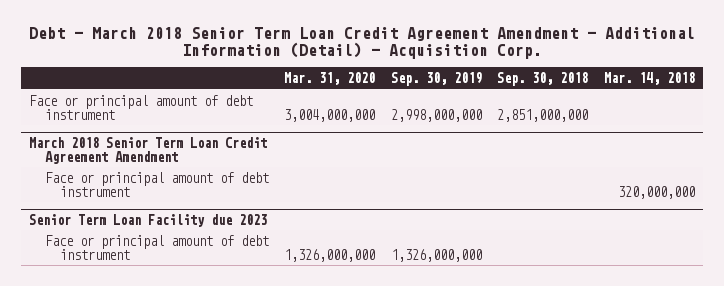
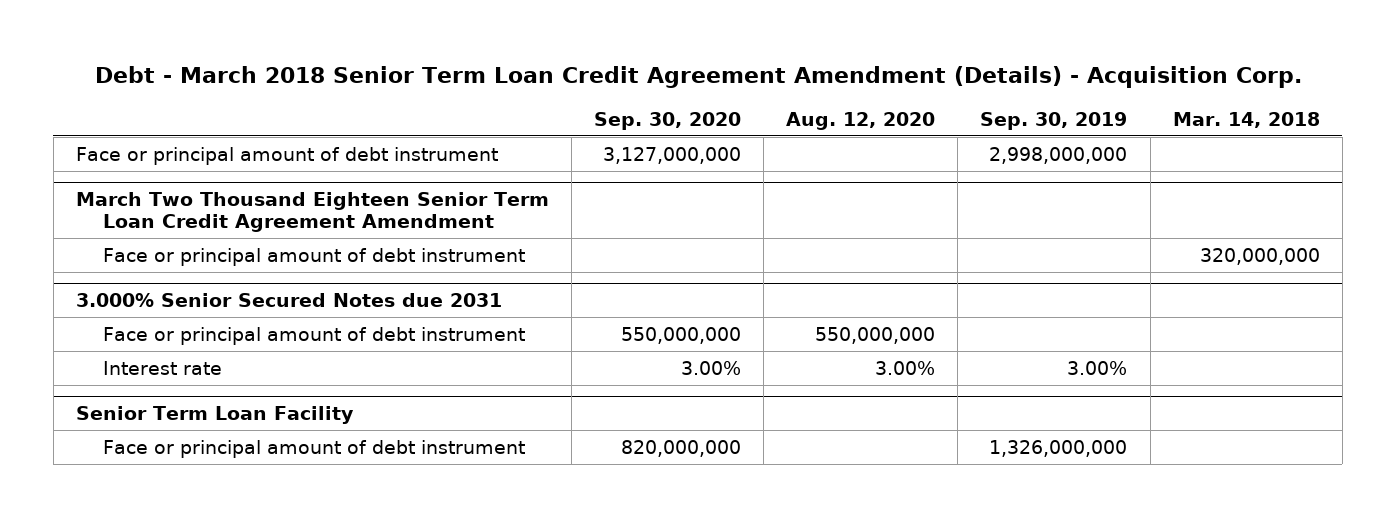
[29,26,696,60] Debt - March 2018 Senior Term Loan Credit Agreement Amendment - Additional Information (Detail) - Acquisition Corp. -> [94,65,1302,88] Debt - March 2018 Senior Term Loan Credit Agreement Amendment (Details) - Acquisition Corp.
[284,72,376,86] Mar. 31, 2020 -> none
[497,72,589,87] Sep. 30, 2018 -> none
none -> [593,111,741,130] Sep. 30, 2020
none -> [786,111,936,130] Aug. 12, 2020
[29,136,268,165] March 2018 Senior Term Loan Credit Agreement Amendment -> [75,191,549,233] March Two Thousand Eighteen Senior Term Loan Credit Agreement Amendment
none -> [75,292,502,307] 3.000% Senior Secured Notes due 2031
none -> [102,326,525,345] Face or principal amount of debt instrument
none -> [102,360,222,375] Interest rate
[29,213,268,227] Senior Term Loan Facility due 2023 -> [75,405,354,424] Senior Term Loan Facility

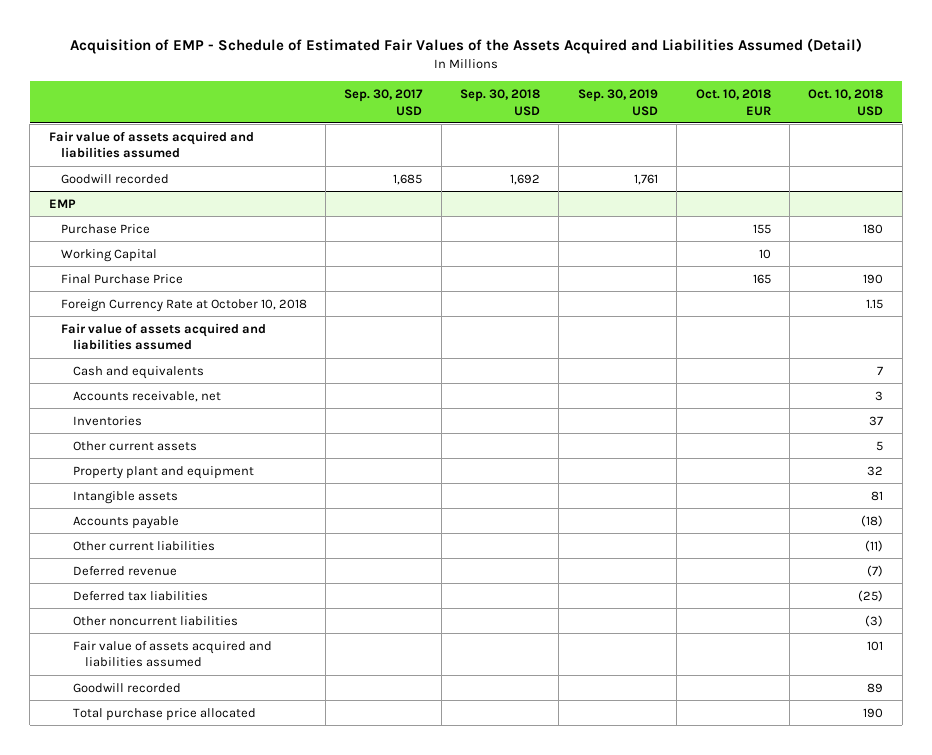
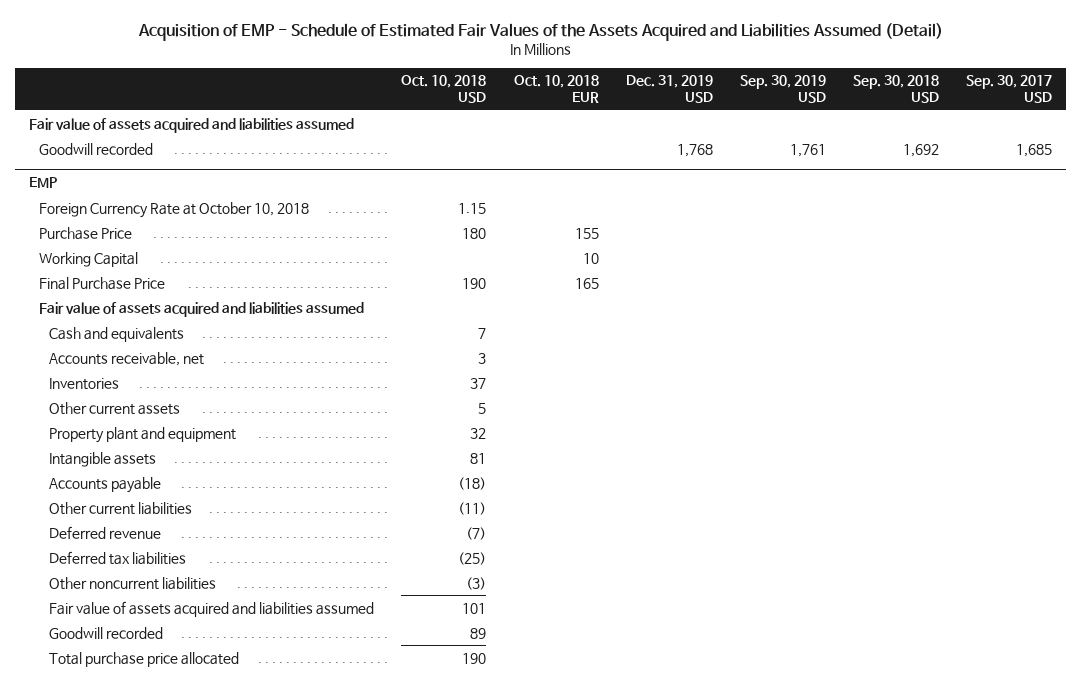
none -> [625,75,713,103] Dec. 31, 2019 USD
[60,298,307,312] Foreign Currency Rate at October 10, 2018 -> [38,201,309,218] Foreign Currency Rate at October 10, 2018

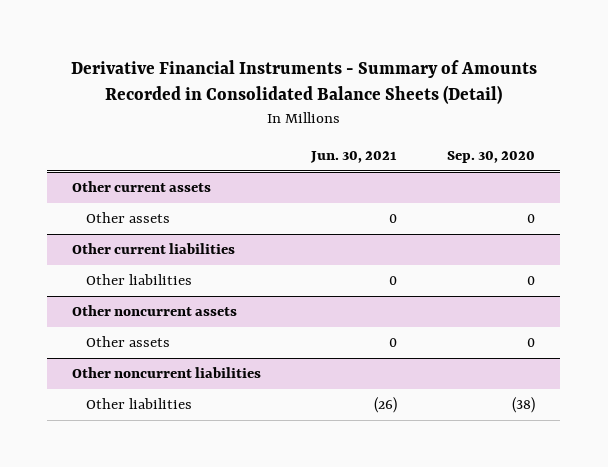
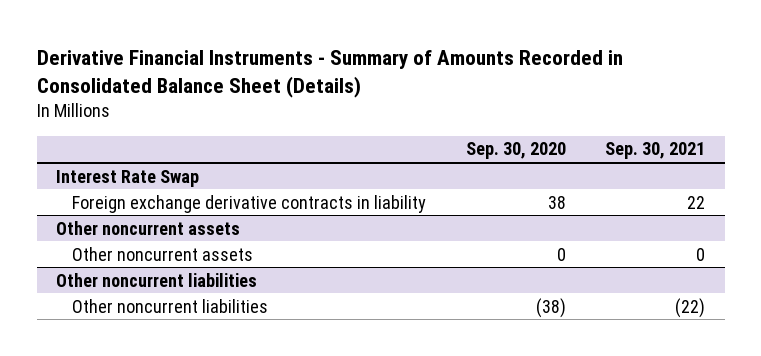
[70,59,537,105] Derivative Financial Instruments - Summary of Amounts Recorded in Consolidated Balance Sheets (Detail) -> [36,49,623,99] Derivative Financial Instruments - Summary of Amounts Recorded in Consolidated Balance Sheet (Details)
[310,151,398,164] Jun. 30, 2021 -> none
none -> [604,142,705,160] Sep. 30, 2021
[72,181,212,193] Other current assets -> none
[86,212,171,224] Other assets -> none
[72,243,236,255] Other current liabilities -> none
[86,274,193,286] Other liabilities -> none
none -> [56,169,200,187] Interest Rate Swap
none -> [72,194,427,213] Foreign exchange derivative contracts in liability
[86,336,171,348] Other assets -> [72,246,254,261] Other noncurrent assets
[86,398,193,410] Other liabilities -> [72,298,269,313] Other noncurrent liabilities

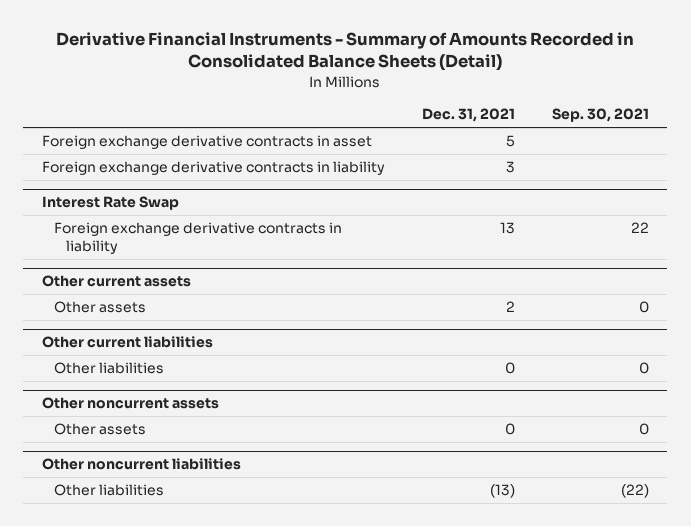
[36,49,623,99] Derivative Financial Instruments - Summary of Amounts Recorded in Consolidated Balance Sheet (Details) -> [56,32,635,72] Derivative Financial Instruments - Summary of Amounts Recorded in Consolidated Balance Sheets (Detail)
[465,142,566,160] Sep. 30, 2020 -> none
none -> [421,108,515,123] Dec. 31, 2021
none -> [41,135,372,150] Foreign exchange derivative contracts in asset
none -> [41,161,385,176] Foreign exchange derivative contracts in liability
none -> [41,275,191,288] Other current assets
none -> [53,301,146,314] Other assets
none -> [41,336,213,349] Other current liabilities
none -> [53,362,164,375] Other liabilities
[72,246,254,261] Other noncurrent assets -> [53,423,146,436] Other assets
[72,298,269,313] Other noncurrent liabilities -> [53,484,164,497] Other liabilities

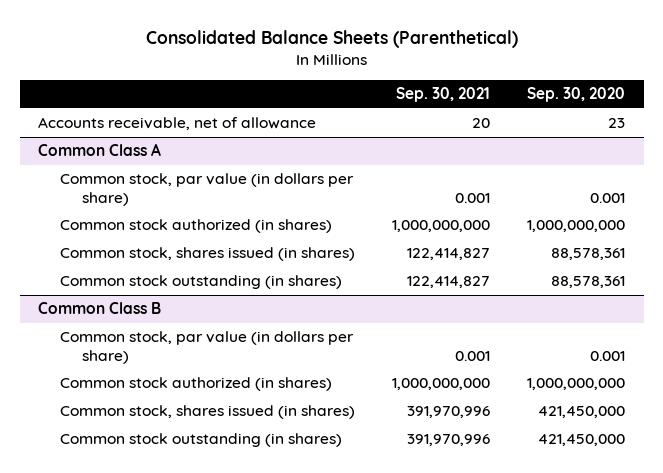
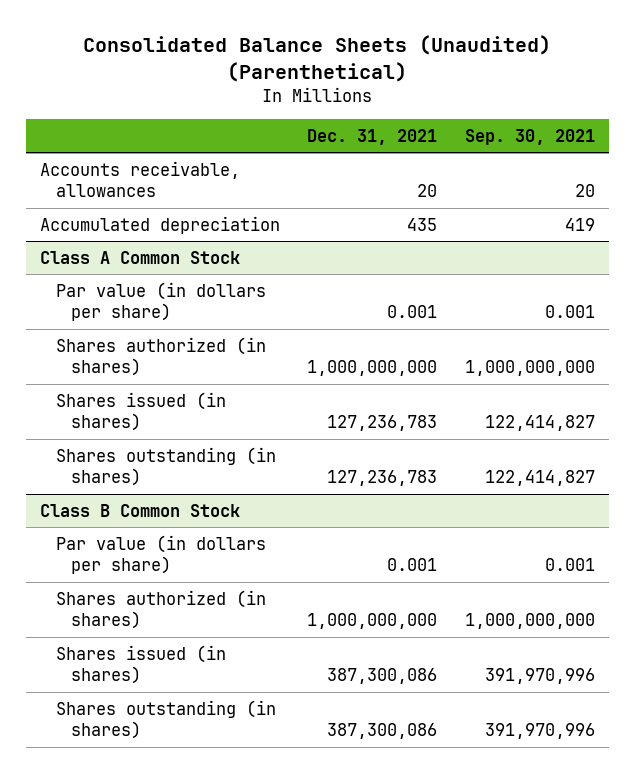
[145,29,518,48] Consolidated Balance Sheets (Parenthetical) -> [83,35,552,82] Consolidated Balance Sheets (Unaudited) (Parenthetical)
[527,87,626,103] Sep. 30, 2020 -> none
none -> [307,128,438,145] Dec. 31, 2021
[38,117,317,131] Accounts receivable, net of allowance -> [39,160,240,198] Accounts receivable, allowances
none -> [39,215,280,234] Accumulated depreciation
[38,143,162,157] Common Class A -> [39,250,240,264] Class A Common Stock
[60,173,355,206] Common stock, par value (in dollars per share) -> [55,281,266,322] Par value (in dollars per share)
[60,219,333,234] Common stock authorized (in shares) -> [55,336,266,377] Shares authorized (in shares)
[60,247,356,262] Common stock, shares issued (in shares) -> [55,391,226,432] Shares issued (in shares)
[60,275,343,290] Common stock outstanding (in shares) -> [55,446,276,487] Shares outstanding (in shares)
[38,302,162,315] Common Class B -> [39,503,240,517] Class B Common Stock
[60,331,355,364] Common stock, par value (in dollars per share) -> [55,534,266,575] Par value (in dollars per share)
[60,377,333,392] Common stock authorized (in shares) -> [55,589,266,630] Shares authorized (in shares)
[60,405,356,420] Common stock, shares issued (in shares) -> [55,644,226,685] Shares issued (in shares)
[60,433,343,448] Common stock outstanding (in shares) -> [55,699,276,740] Shares outstanding (in shares)

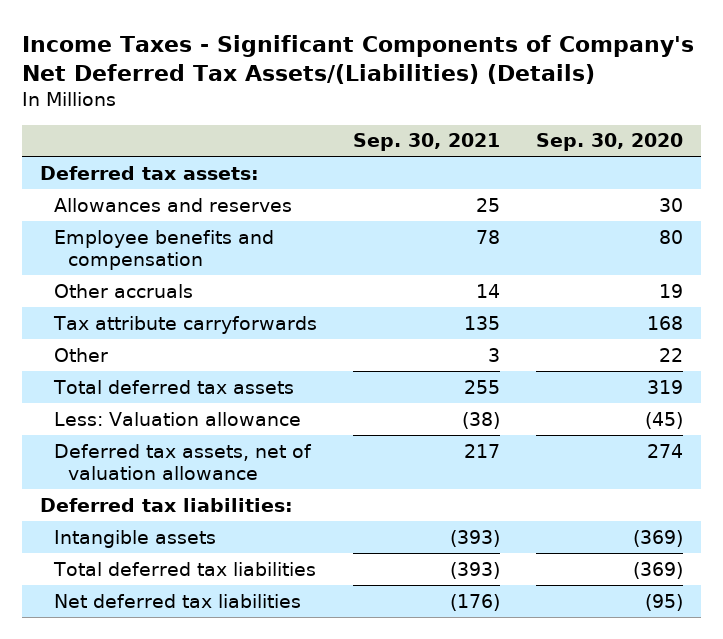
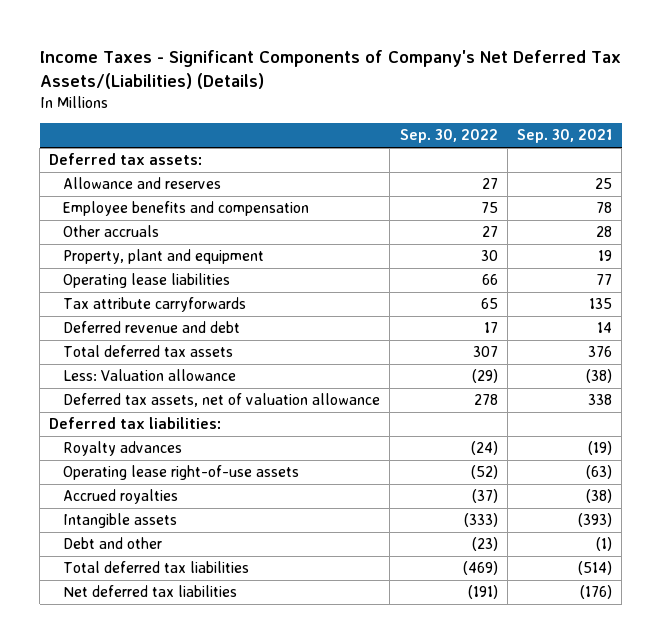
[535,133,683,152] Sep. 30, 2020 -> none
none -> [399,129,498,144] Sep. 30, 2022
[54,197,293,212] Allowances and reserves -> [62,177,221,190] Allowance and reserves
[476,283,501,298] 14 -> [596,226,613,238] 28
none -> [62,249,264,265] Property, plant and equipment
none -> [62,273,230,289] Operating lease liabilities
[54,347,109,362] Other -> none
none -> [62,321,240,334] Deferred revenue and debt
[464,379,501,394] 255 -> [588,346,613,358] 376
[464,443,501,458] 217 -> [588,394,613,406] 338
none -> [62,441,182,457] Royalty advances
none -> [62,465,299,481] Operating lease right-of-use assets
none -> [62,489,178,505] Accrued royalties
none -> [62,537,162,550] Debt and other
[450,561,501,579] (393) -> [578,561,613,576] (514)

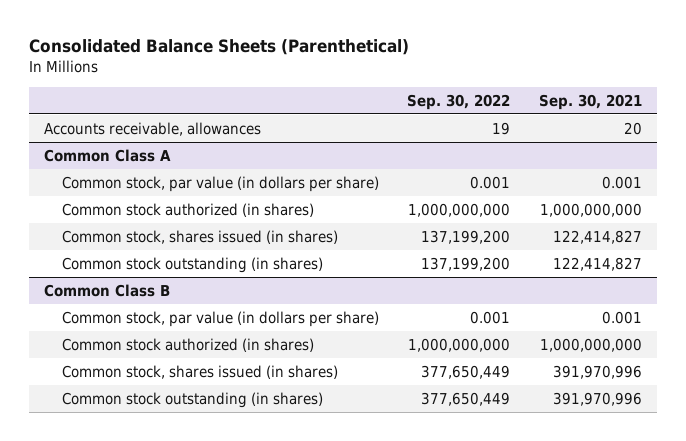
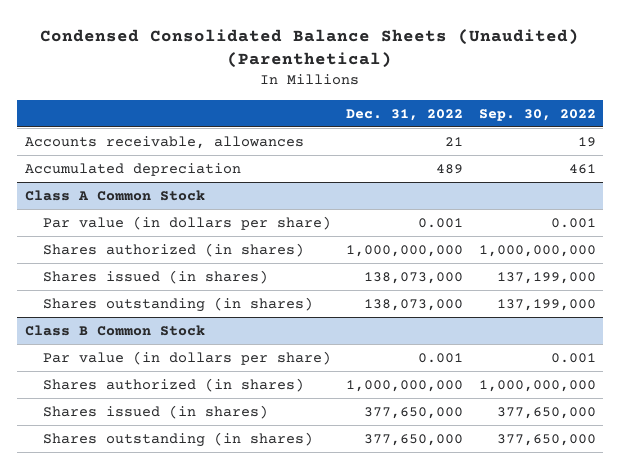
[29,39,410,56] Consolidated Balance Sheets (Parenthetical) -> [40,28,580,69] Condensed Consolidated Balance Sheets (Unaudited) (Parenthetical)
[539,93,643,110] Sep. 30, 2021 -> none
none -> [346,108,464,121] Dec. 31, 2022
none -> [24,162,241,176] Accumulated depreciation
[43,148,171,162] Common Class A -> [24,189,205,201] Class A Common Stock
[61,175,379,192] Common stock, par value (in dollars per share) -> [43,215,332,230] Par value (in dollars per share)
[61,202,314,217] Common stock authorized (in shares) -> [43,242,305,257] Shares authorized (in shares)
[61,229,338,244] Common stock, shares issued (in shares) -> [43,269,269,284] Shares issued (in shares)
[421,229,511,244] 137,199,200 -> [496,271,596,284] 137,199,000
[61,256,323,273] Common stock outstanding (in shares) -> [43,296,314,312] Shares outstanding (in shares)
[421,256,511,271] 137,199,200 -> [496,298,596,311] 137,199,000
[43,283,170,297] Common Class B -> [24,324,205,336] Class B Common Stock
[61,310,379,327] Common stock, par value (in dollars per share) -> [43,350,332,365] Par value (in dollars per share)
[61,337,314,352] Common stock authorized (in shares) -> [43,377,305,392] Shares authorized (in shares)
[61,364,338,379] Common stock, shares issued (in shares) -> [43,404,269,419] Shares issued (in shares)
[421,364,511,379] 377,650,449 -> [496,406,596,419] 377,650,000
[61,391,323,408] Common stock outstanding (in shares) -> [43,431,314,447] Shares outstanding (in shares)
[421,391,511,406] 377,650,449 -> [496,433,596,446] 377,650,000

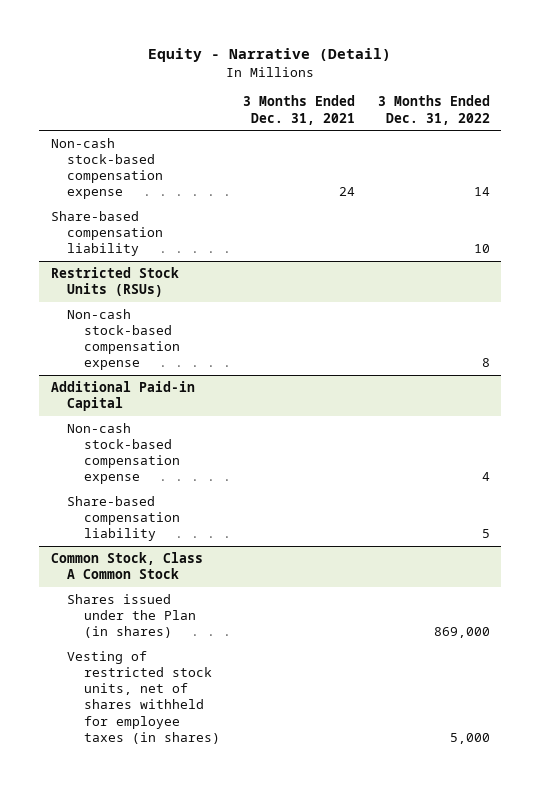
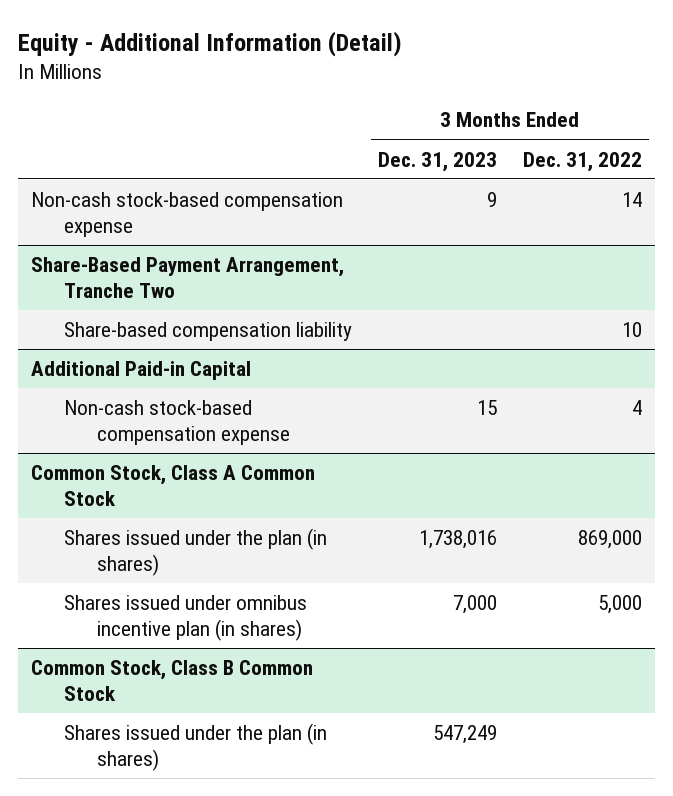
[148,48,392,63] Equity - Narrative (Detail) -> [17,30,402,57] Equity - Additional Information (Detail)
[242,95,355,125] 3 Months Ended Dec. 31, 2021 -> none
none -> [378,151,498,172] Dec. 31, 2023
none -> [31,257,345,298] Share-Based Payment Arrangement, Tranche Two
[50,267,179,298] Restricted Stock Units (RSUs) -> none
[67,309,180,371] Non-cash stock-based compensation expense -> none
[67,496,180,542] Share-based compensation liability -> none
[67,651,220,744] Vesting of restricted stock units, net of shares withheld for employee taxes (in shares) -> none
[67,594,196,639] Shares issued under the Plan (in shares) -> [63,528,327,576] Shares issued under the plan (in shares)
none -> [63,595,307,641] Shares issued under omnibus incentive plan (in shares)
none -> [31,660,314,701] Common Stock, Class B Common Stock
none -> [63,723,327,771] Shares issued under the plan (in shares)

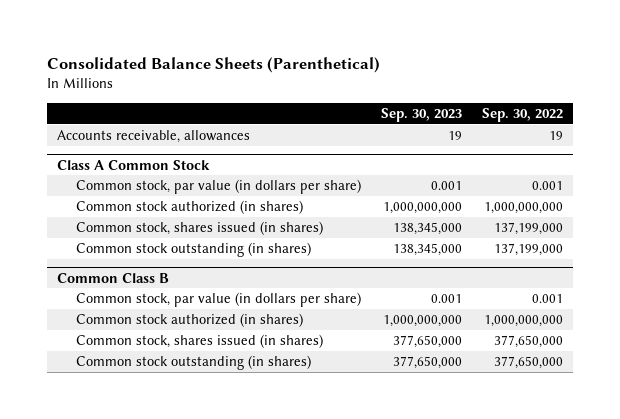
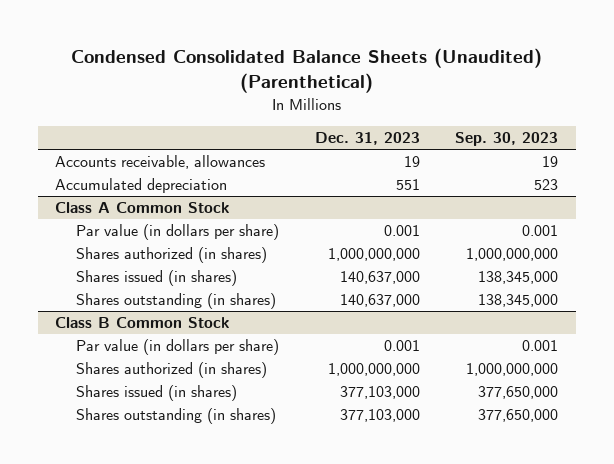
[46,56,380,73] Consolidated Balance Sheets (Parenthetical) -> [70,47,542,93] Condensed Consolidated Balance Sheets (Unaudited) (Parenthetical)
[481,107,563,122] Sep. 30, 2022 -> none
none -> [314,132,420,146] Dec. 31, 2023
none -> [55,178,228,194] Accumulated depreciation
[75,179,361,195] Common stock, par value (in dollars per share) -> [76,224,280,241] Par value (in dollars per share)
[75,200,303,215] Common stock authorized (in shares) -> [76,247,268,264] Shares authorized (in shares)
[75,221,323,236] Common stock, shares issued (in shares) -> [76,270,238,287] Shares issued (in shares)
[75,242,311,258] Common stock outstanding (in shares) -> [76,293,277,310] Shares outstanding (in shares)
[56,272,169,283] Common Class B -> [55,317,230,329] Class B Common Stock
[75,292,361,308] Common stock, par value (in dollars per share) -> [76,339,280,356] Par value (in dollars per share)
[75,313,303,328] Common stock authorized (in shares) -> [76,362,268,379] Shares authorized (in shares)
[75,334,323,349] Common stock, shares issued (in shares) -> [76,385,238,402] Shares issued (in shares)
[75,355,311,371] Common stock outstanding (in shares) -> [76,408,277,425] Shares outstanding (in shares)

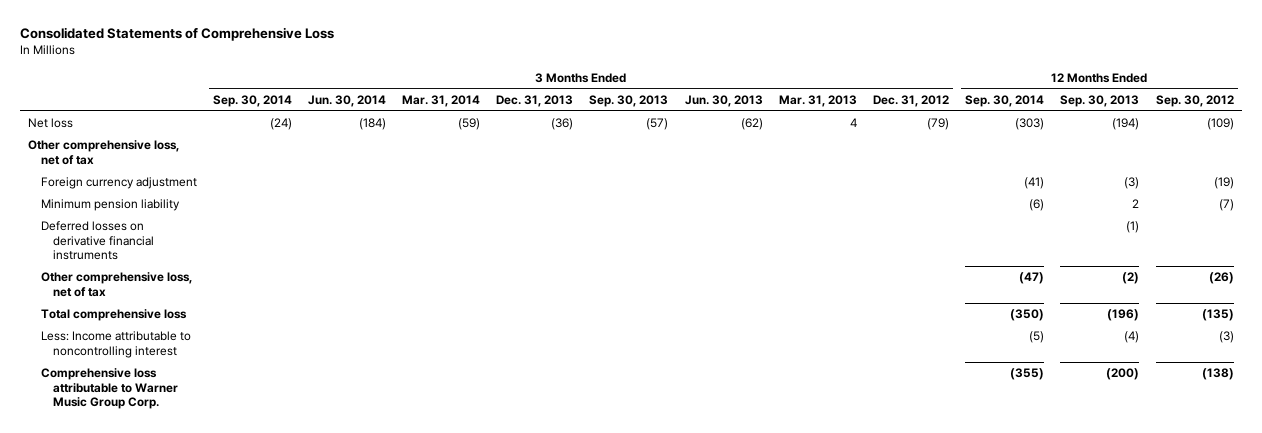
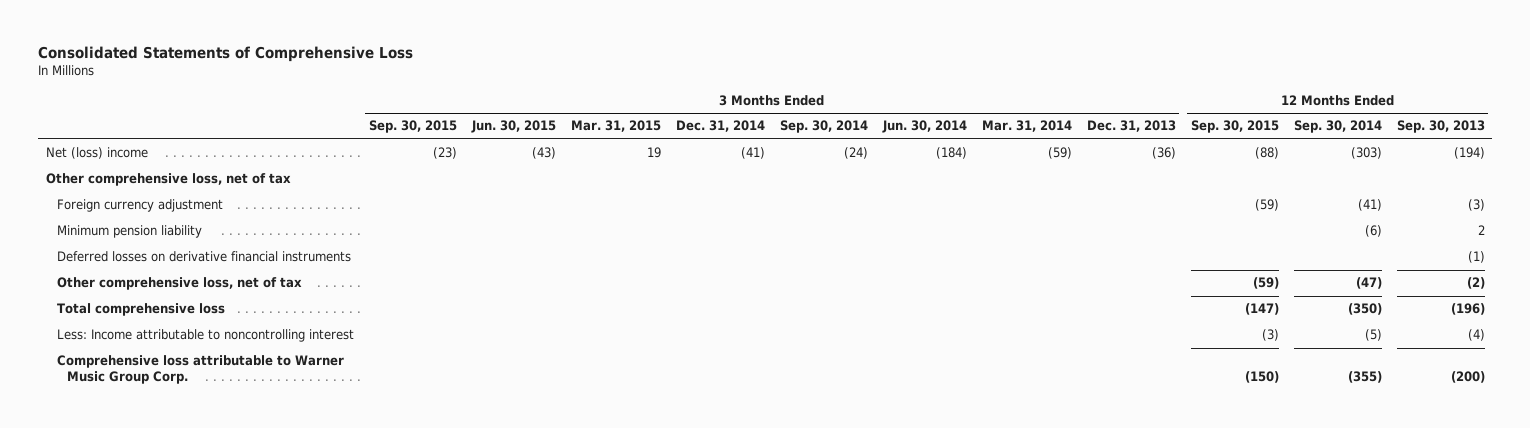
[589,94,669,107] Sep. 30, 2013 -> none
[684,94,763,107] Jun. 30, 2013 -> none
[778,94,857,107] Mar. 31, 2013 -> none
[872,94,949,107] Dec. 31, 2012 -> none
[1155,94,1234,107] Sep. 30, 2012 -> none
none -> [368,120,457,134] Sep. 30, 2015
none -> [470,120,556,134] Jun. 30, 2015
none -> [570,120,661,133] Mar. 31, 2015
none -> [675,120,765,133] Dec. 31, 2014
none -> [1190,120,1279,134] Sep. 30, 2015
[27,118,73,129] Net loss -> [45,147,148,160] Net (loss) income

